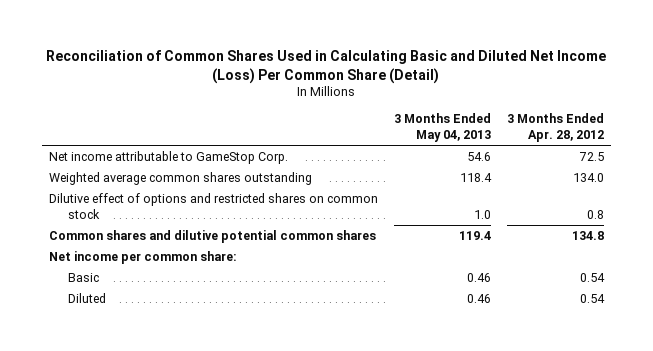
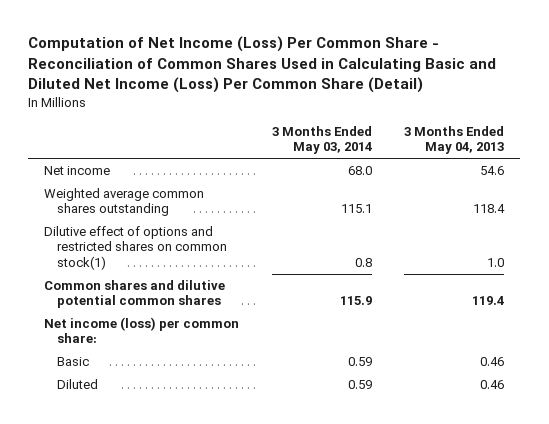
[46,49,607,84] Reconciliation of Common Shares Used in Calculating Basic and Diluted Net Income (Loss) Per Common Share (Detail) -> [28,36,497,93] Computation of Net Income (Loss) Per Common Share - Reconciliation of Common Shares Used in Calculating Basic and Diluted Net Income (Loss) Per Common Share (Detail)
[506,113,604,143] 3 Months Ended Apr. 28, 2012 -> none
none -> [271,125,372,155] 3 Months Ended May 03, 2014
[49,150,289,164] Net income attributable to GameStop Corp. -> [44,166,111,176] Net income
[49,192,379,219] Dilutive effect of options and restricted shares on common stock -> [44,226,227,270] Dilutive effect of options and restricted shares on common stock(1)
[49,250,238,264] Net income per common share: -> [44,317,240,344] Net income (loss) per common share:

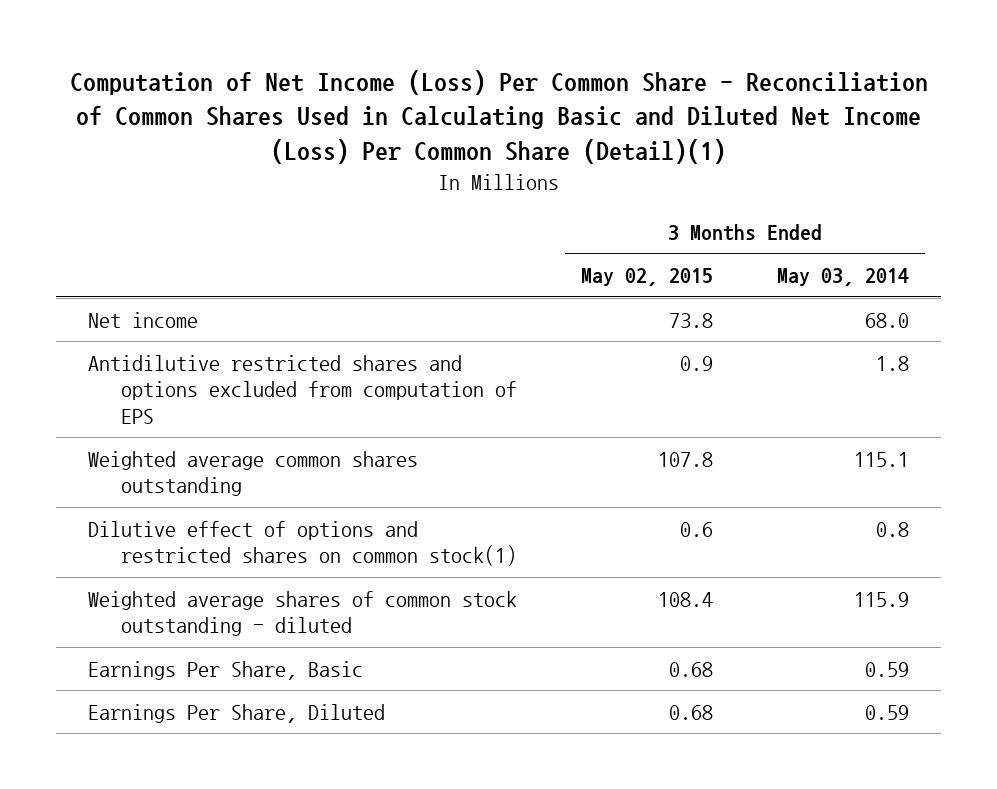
[28,36,497,93] Computation of Net Income (Loss) Per Common Share - Reconciliation of Common Shares Used in Calculating Basic and Diluted Net Income (Loss) Per Common Share (Detail) -> [69,70,928,164] Computation of Net Income (Loss) Per Common Share - Reconciliation of Common Shares Used in Calculating Basic and Diluted Net Income (Loss) Per Common Share (Detail)(1)
[404,125,505,155] 3 Months Ended May 04, 2013 -> none
none -> [581,268,714,287] May 02, 2015
none -> [87,354,518,424] Antidilutive restricted shares and options excluded from computation of EPS
[44,317,240,344] Net income (loss) per common share: -> none
[44,280,226,309] Common shares and dilutive potential common shares -> [87,590,517,637] Weighted average shares of common stock outstanding - diluted
[56,357,89,367] Basic -> [87,660,363,680] Earnings Per Share, Basic
[56,379,98,390] Diluted -> [87,703,385,723] Earnings Per Share, Diluted

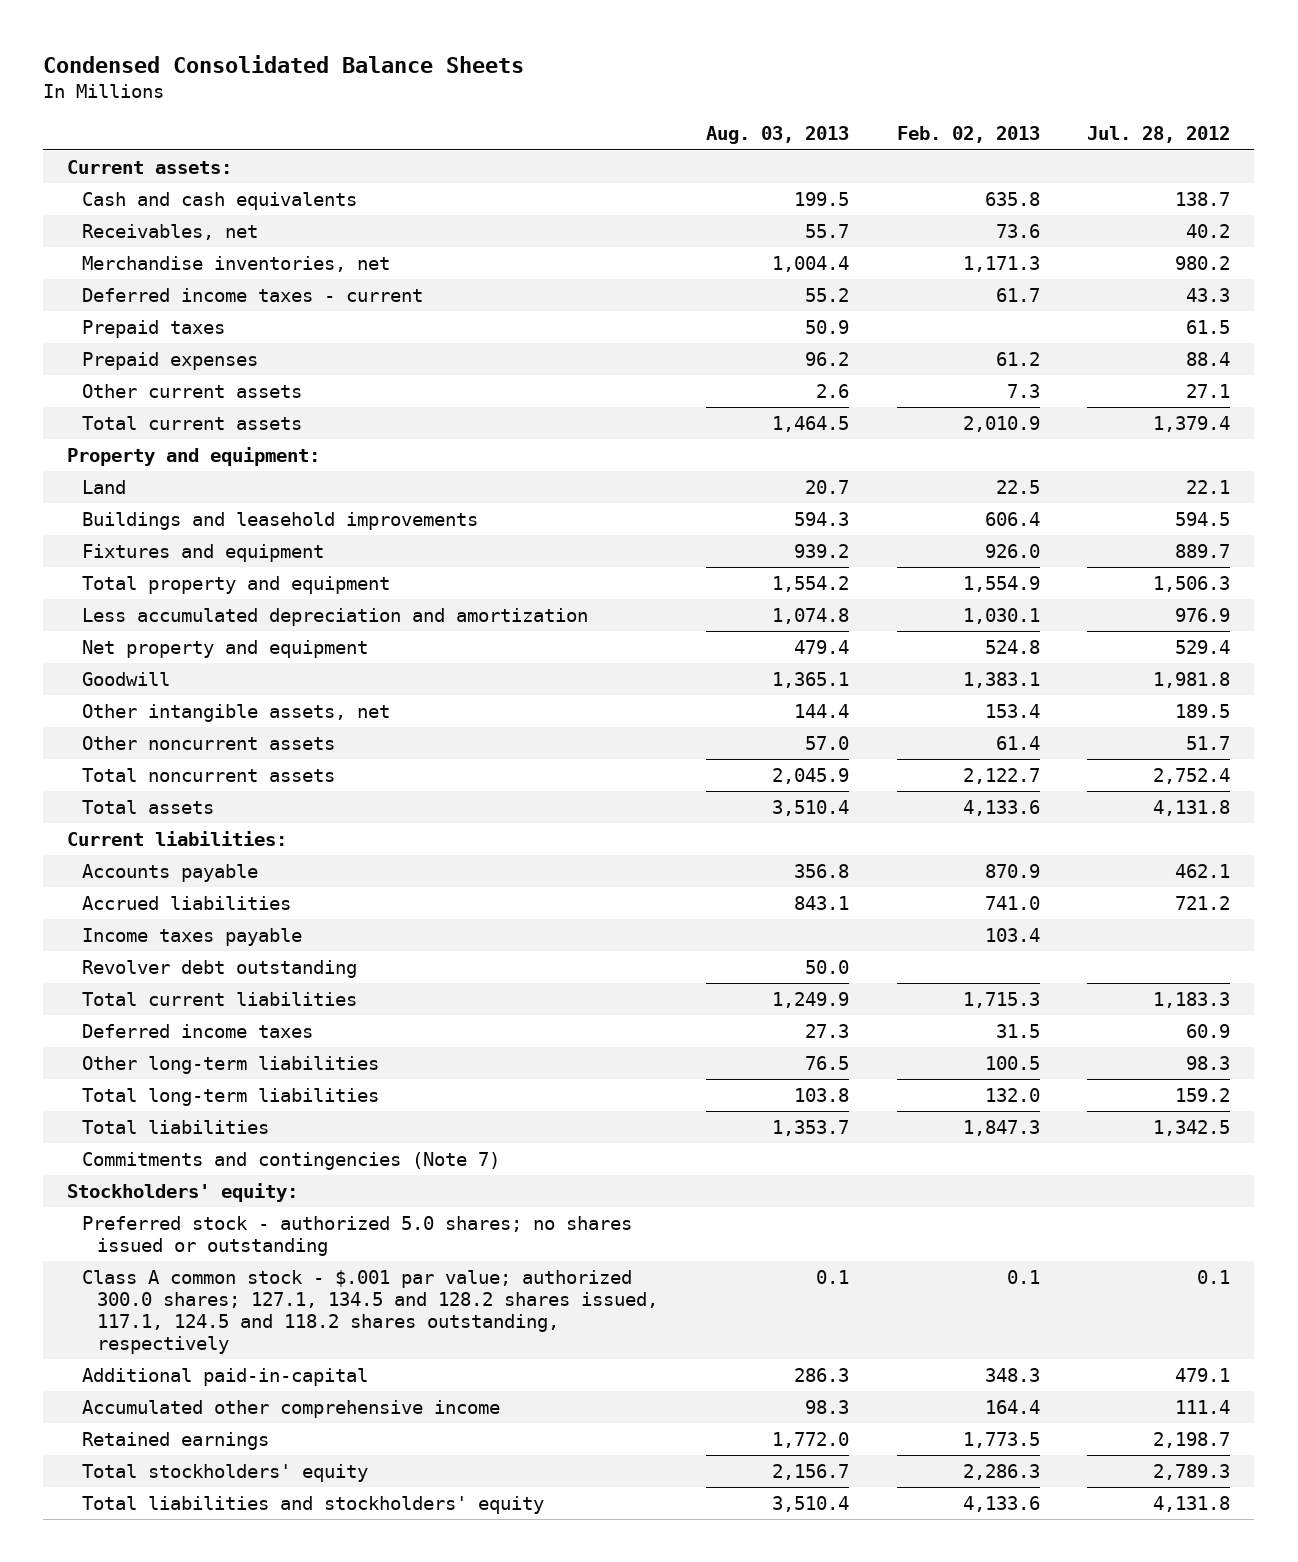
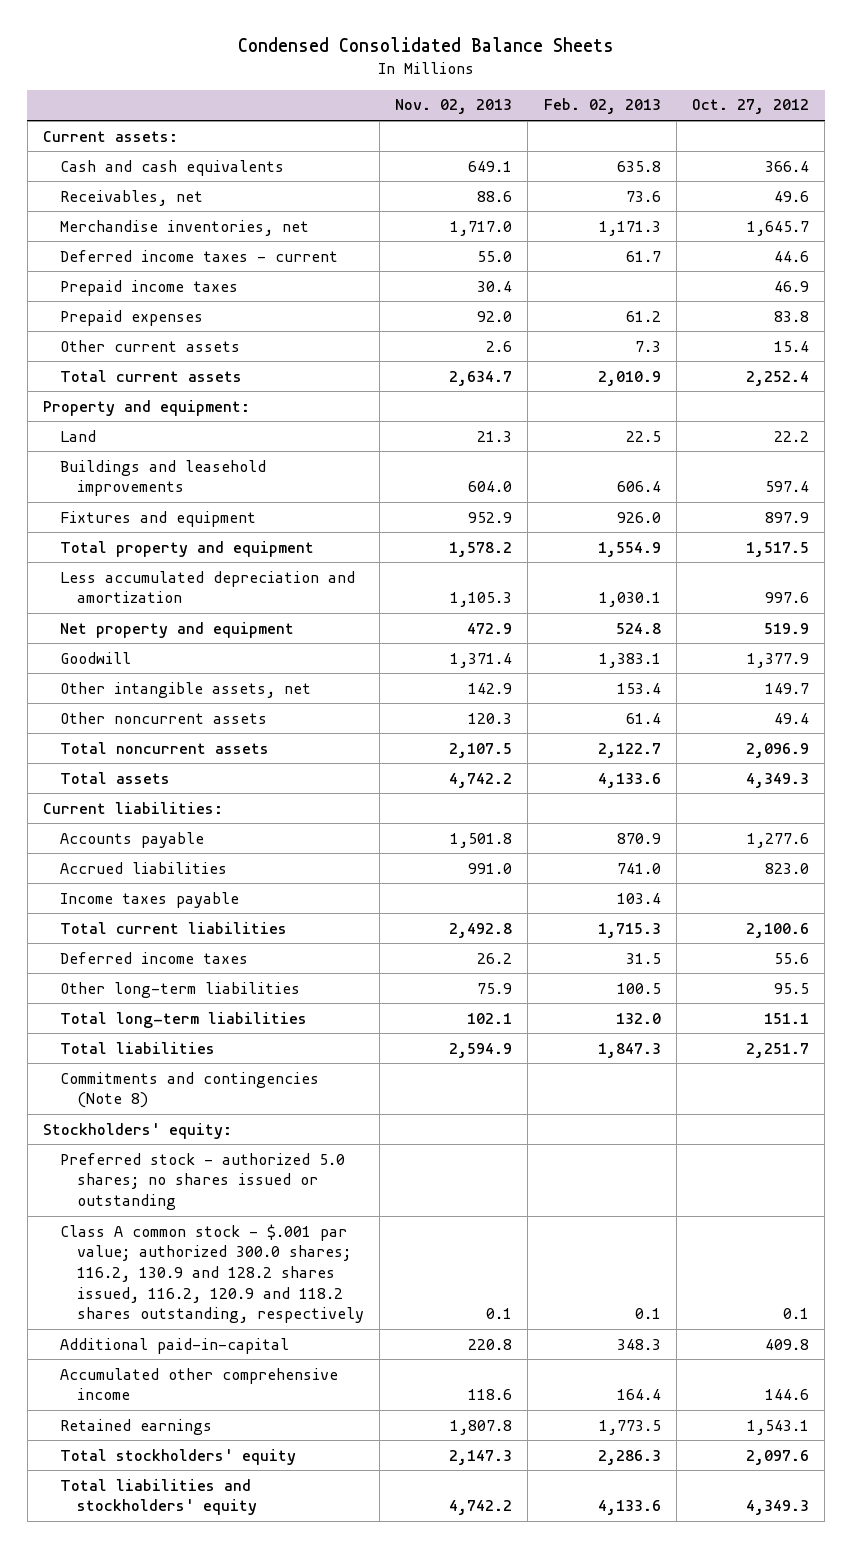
[705,126,849,145] Aug. 03, 2013 -> none
[1087,126,1231,144] Jul. 28, 2012 -> none
none -> [395,99,513,115] Nov. 02, 2013
none -> [691,99,809,115] Oct. 27, 2012
[82,320,226,339] Prepaid taxes -> [59,279,238,296] Prepaid income taxes
[82,960,358,979] Revolver debt outstanding -> none
[82,1152,501,1171] Commitments and contingencies (Note 7) -> [59,1071,319,1109] Commitments and contingencies (Note 8)
[82,1270,659,1355] Class A common stock - $.001 par value; authorized 300.0 shares; 127.1, 134.5 and 128.2 shares issued, 117.1, 124.5 and 118.2 shares outstanding, respectively -> [59,1223,364,1324] Class A common stock - $.001 par value; authorized 300.0 shares; 116.2, 130.9 and 128.2 shares issued, 116.2, 120.9 and 118.2 shares outstanding, respectively

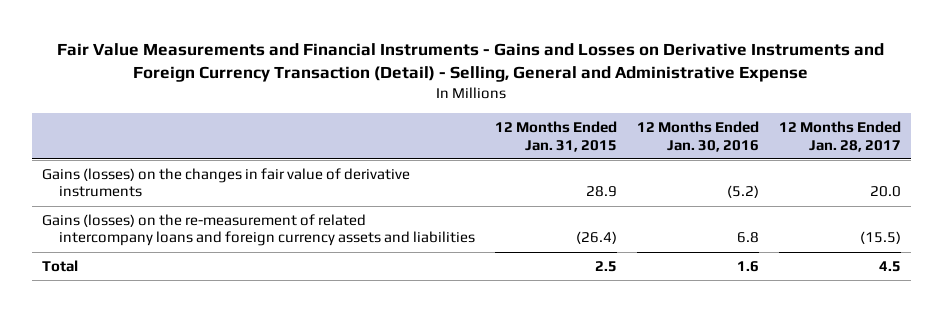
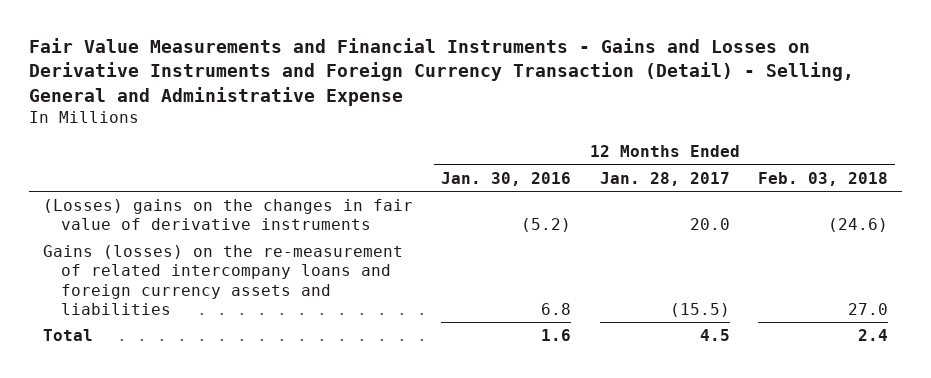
[494,121,617,152] 12 Months Ended Jan. 31, 2015 -> none
none -> [757,171,888,186] Feb. 03, 2018
[41,168,410,198] Gains (losses) on the changes in fair value of derivative instruments -> [43,198,414,231] (Losses) gains on the changes in fair value of derivative instruments

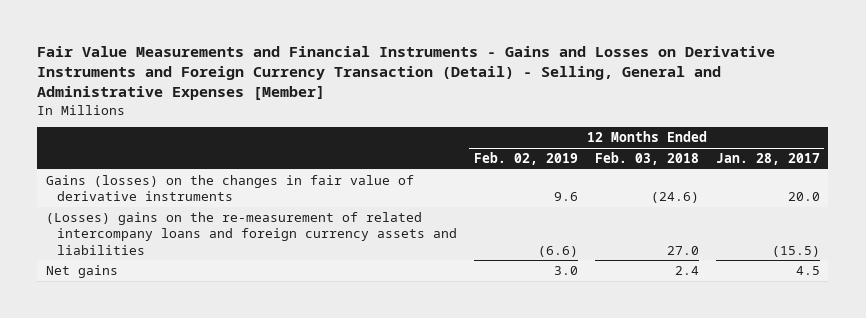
[29,38,855,106] Fair Value Measurements and Financial Instruments - Gains and Losses on Derivative Instruments and Foreign Currency Transaction (Detail) - Selling, General and Administrative Expense -> [37,46,776,101] Fair Value Measurements and Financial Instruments - Gains and Losses on Derivative Instruments and Foreign Currency Transaction (Detail) - Selling, General and Administrative Expenses [Member]
[441,171,572,186] Jan. 30, 2016 -> none
none -> [473,151,578,165] Feb. 02, 2019
[43,198,414,231] (Losses) gains on the changes in fair value of derivative instruments -> [45,174,414,202] Gains (losses) on the changes in fair value of derivative instruments
[43,244,404,315] Gains (losses) on the re-measurement of related intercompany loans and foreign currency assets and liabilities -> [45,211,457,255] (Losses) gains on the re-measurement of related intercompany loans and foreign currency assets and liabilities
[43,328,94,341] Total -> [45,264,118,278] Net gains

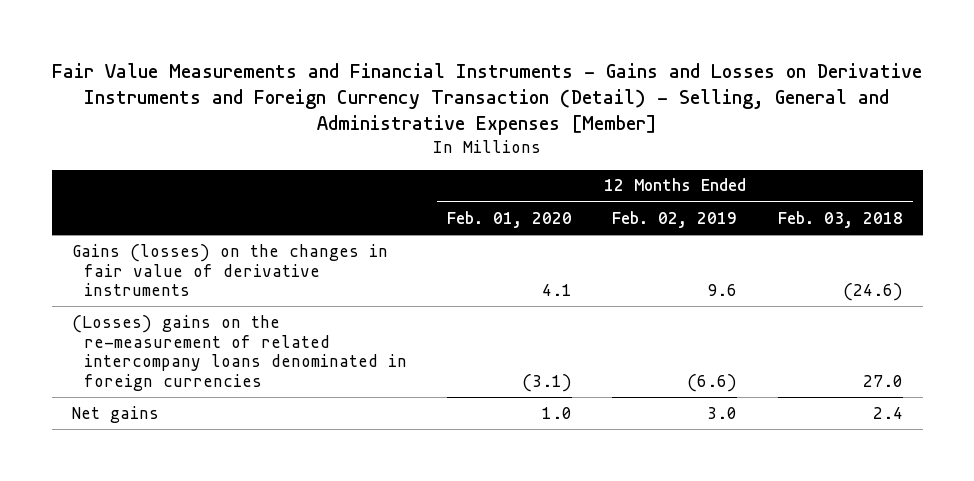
[715,152,820,165] Jan. 28, 2017 -> none
none -> [446,210,572,228] Feb. 01, 2020
[45,211,457,255] (Losses) gains on the re-measurement of related intercompany loans and foreign currency assets and liabilities -> [71,314,407,391] (Losses) gains on the re-measurement of related intercompany loans denominated in foreign currencies

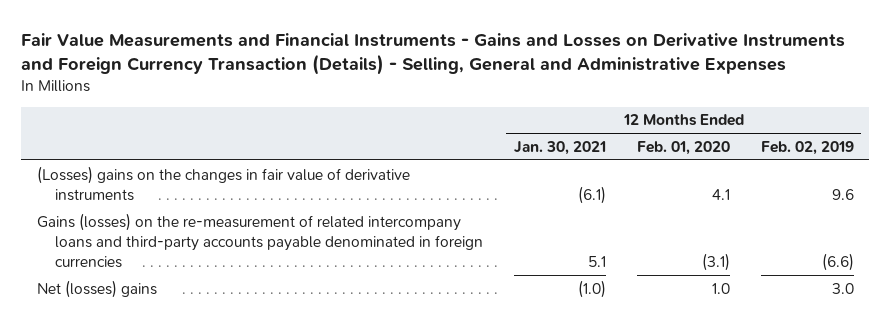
[52,62,923,135] Fair Value Measurements and Financial Instruments - Gains and Losses on Derivative Instruments and Foreign Currency Transaction (Detail) - Selling, General and Administrative Expenses [Member] -> [21,32,846,75] Fair Value Measurements and Financial Instruments - Gains and Losses on Derivative Instruments and Foreign Currency Transaction (Details) - Selling, General and Administrative Expenses
[777,210,903,228] Feb. 03, 2018 -> none
none -> [513,140,606,155] Jan. 30, 2021
[71,243,388,297] Gains (losses) on the changes in fair value of derivative instruments -> [36,165,410,201] (Losses) gains on the changes in fair value of derivative instruments
[71,314,407,391] (Losses) gains on the re-measurement of related intercompany loans denominated in foreign currencies -> [36,212,483,268] Gains (losses) on the re-measurement of related intercompany loans and third-party accounts payable denominated in foreign currencies
[71,405,159,423] Net gains -> [36,279,157,298] Net (losses) gains

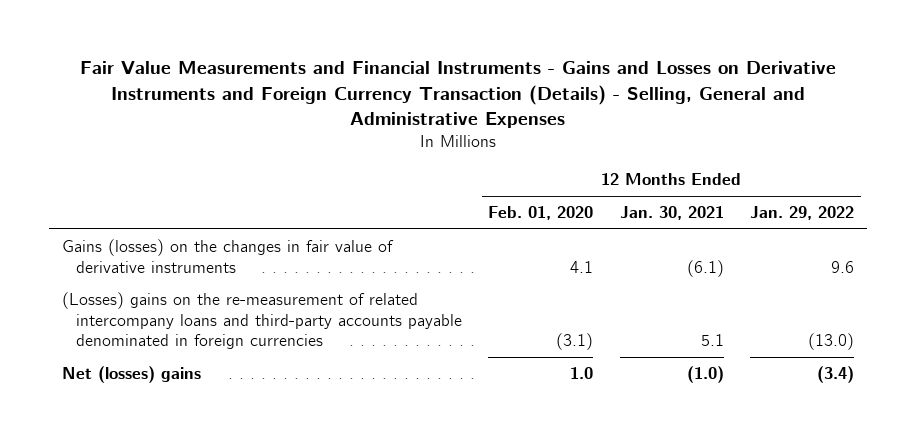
[760,140,854,155] Feb. 02, 2019 -> none
none -> [750,206,855,221] Jan. 29, 2022
[36,165,410,201] (Losses) gains on the changes in fair value of derivative instruments -> [62,238,395,273] Gains (losses) on the changes in fair value of derivative instruments
[36,212,483,268] Gains (losses) on the re-measurement of related intercompany loans and third-party accounts payable denominated in foreign currencies -> [62,291,463,350] (Losses) gains on the re-measurement of related intercompany loans and third-party accounts payable denominated in foreign currencies

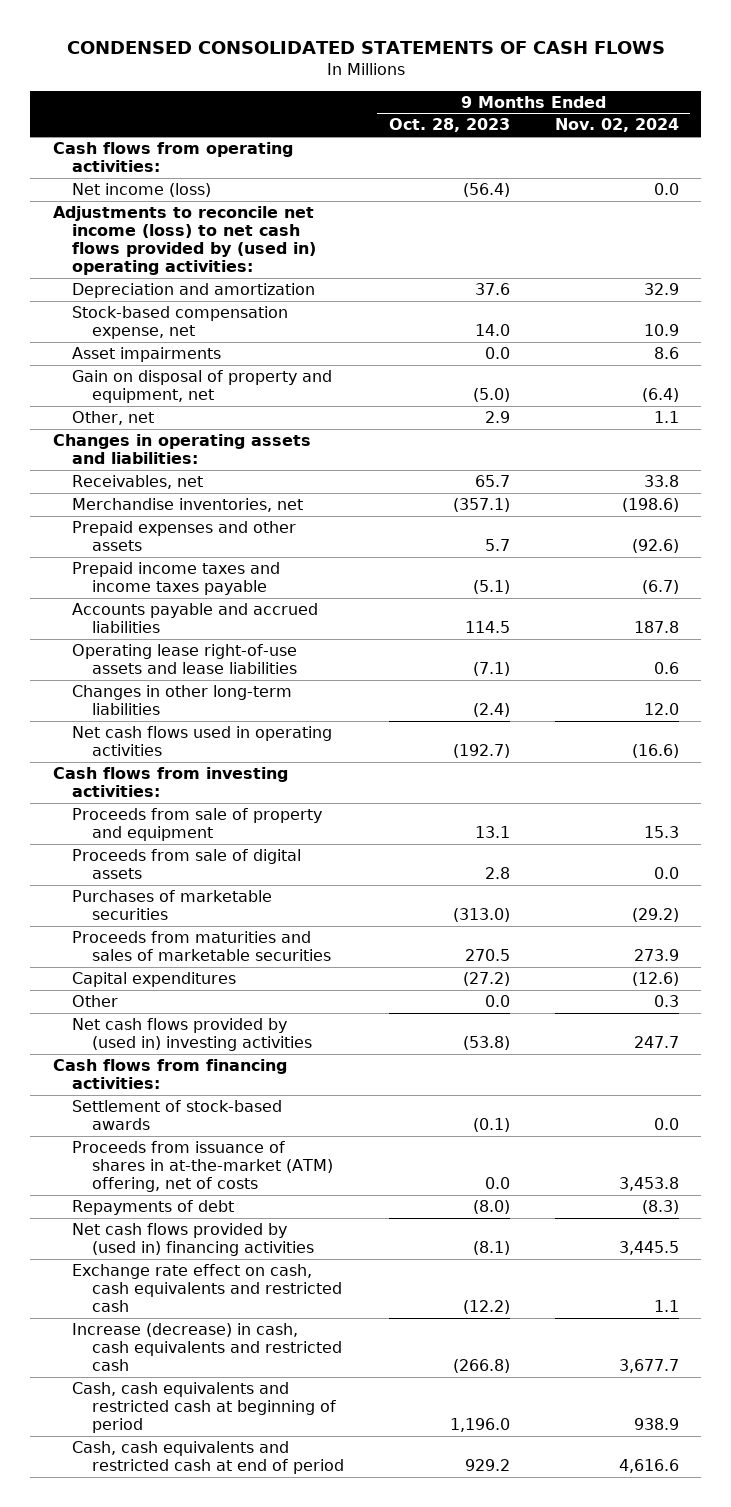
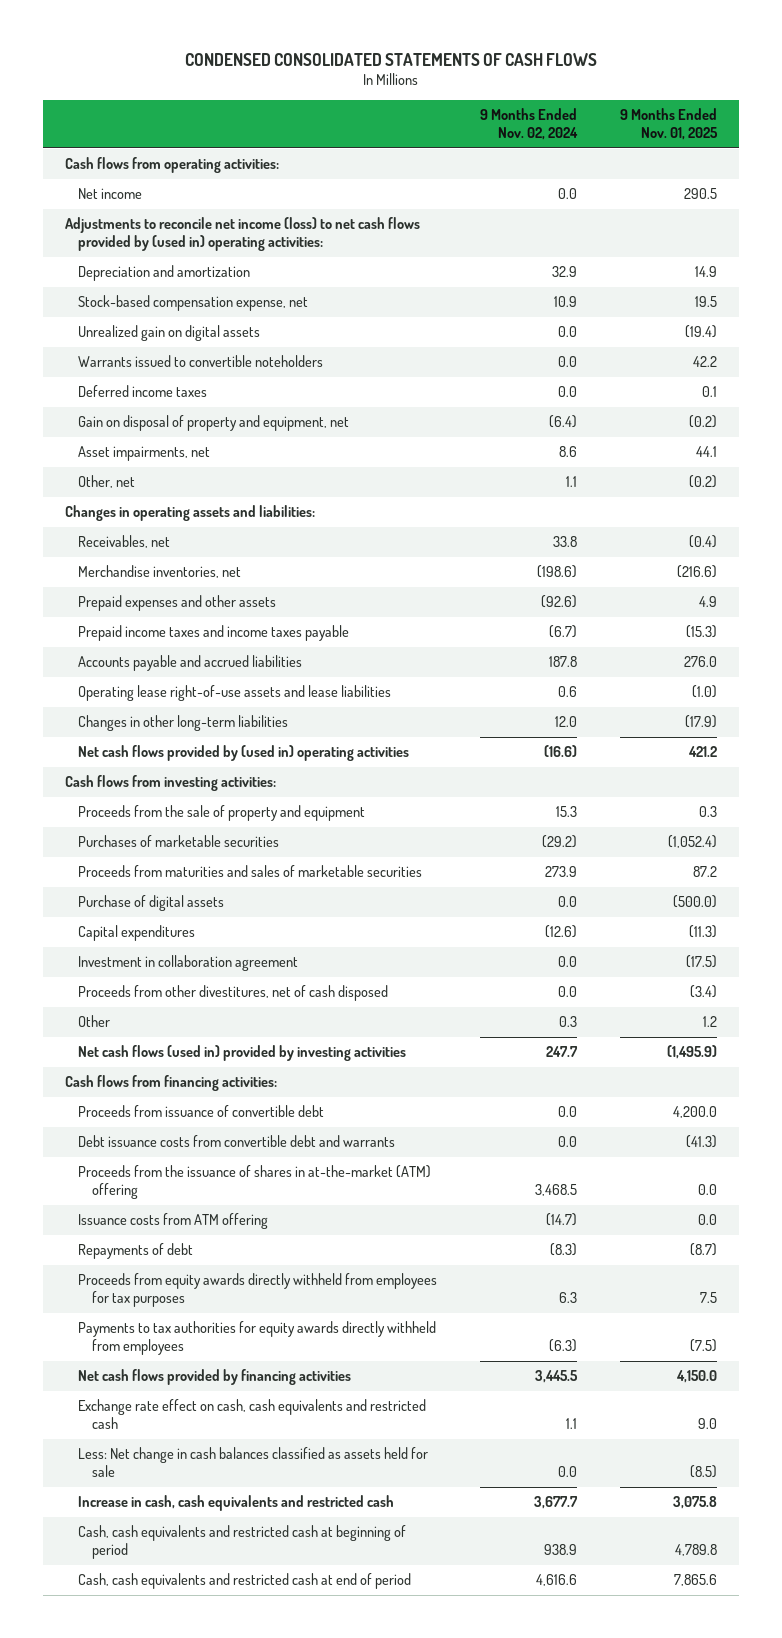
[388,118,510,133] Oct. 28, 2023 -> none
none -> [620,108,719,141] 9 Months Ended Nov. 01, 2025
[72,183,212,198] Net income (loss) -> [78,188,143,200] Net income
[72,347,222,363] Asset impairments -> none
none -> [78,325,261,342] Unrealized gain on digital assets
none -> [78,355,324,368] Warrants issued to convertible noteholders
none -> [78,385,208,398] Deferred income taxes
none -> [78,446,211,462] Asset impairments, net
[72,726,333,757] Net cash flows used in operating activities -> [78,745,410,762] Net cash flows provided by (used in) operating activities
[72,849,302,880] Proceeds from sale of digital assets -> none
[72,808,323,842] Proceeds from sale of property and equipment -> [78,805,366,822] Proceeds from the sale of property and equipment
none -> [78,895,225,912] Purchase of digital assets
none -> [78,955,299,972] Investment in collaboration agreement
none -> [78,985,389,1002] Proceeds from other divestitures, net of cash disposed
[72,1018,312,1052] Net cash flows provided by (used in) investing activities -> [78,1045,407,1062] Net cash flows (used in) provided by investing activities
[72,1100,283,1131] Settlement of stock-based awards -> none
none -> [78,1105,325,1118] Proceeds from issuance of convertible debt
none -> [78,1135,396,1148] Debt issuance costs from convertible debt and warrants
[72,1141,333,1193] Proceeds from issuance of shares in at-the-market (ATM) offering, net of costs -> [78,1165,432,1200] Proceeds from the issuance of shares in at-the-market (ATM) offering
[618,1177,679,1192] 3,453.8 -> [535,1184,578,1197] 3,468.5
none -> [78,1213,269,1230] Issuance costs from ATM offering
none -> [78,1273,438,1308] Proceeds from equity awards directly withheld from employees for tax purposes
none -> [78,1321,437,1356] Payments to tax authorities for equity awards directly withheld from employees
[72,1223,314,1257] Net cash flows provided by (used in) financing activities -> [78,1369,352,1386] Net cash flows provided by financing activities
none -> [78,1447,429,1478] Less: Net change in cash balances classified as assets held for sale
[72,1323,342,1372] Increase (decrease) in cash, cash equivalents and restricted cash -> [78,1495,395,1512] Increase in cash, cash equivalents and restricted cash

